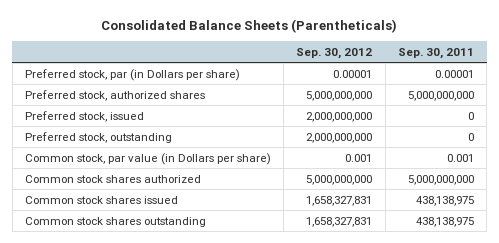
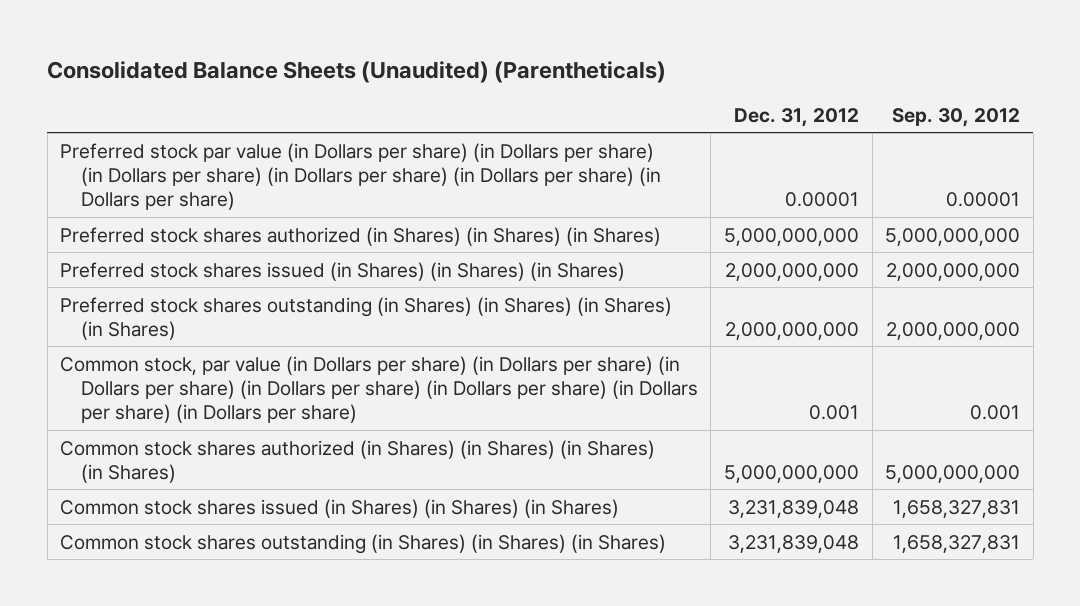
[101,18,398,33] Consolidated Balance Sheets (Parentheticals) -> [47,60,667,83] Consolidated Balance Sheets (Unaudited) (Parentheticals)
[397,47,474,59] Sep. 30, 2011 -> none
none -> [733,107,859,127] Dec. 31, 2012
[25,68,241,81] Preferred stock, par (in Dollars per share) -> [60,142,661,211] Preferred stock par value (in Dollars per share) (in Dollars per share) (in Dollars per share) (in Dollars per share) (in Dollars per share) (in Dollars per share)
[25,89,206,101] Preferred stock, authorized shares -> [60,226,662,246] Preferred stock shares authorized (in Shares) (in Shares) (in Shares)
[25,110,145,122] Preferred stock, issued -> [60,261,626,281] Preferred stock shares issued (in Shares) (in Shares) (in Shares)
[25,131,173,143] Preferred stock, outstanding -> [60,296,673,340] Preferred stock shares outstanding (in Shares) (in Shares) (in Shares) (in Shares)
[25,152,272,165] Common stock, par value (in Dollars per share) -> [60,355,698,424] Common stock, par value (in Dollars per share) (in Dollars per share) (in Dollars per share) (in Dollars per share) (in Dollars per share) (in Dollars per share) (in Dollars per share)
[25,174,202,183] Common stock shares authorized -> [60,439,656,483] Common stock shares authorized (in Shares) (in Shares) (in Shares) (in Shares)
[25,195,179,204] Common stock shares issued -> [60,498,620,518] Common stock shares issued (in Shares) (in Shares) (in Shares)
[25,216,207,227] Common stock shares outstanding -> [60,533,667,554] Common stock shares outstanding (in Shares) (in Shares) (in Shares)

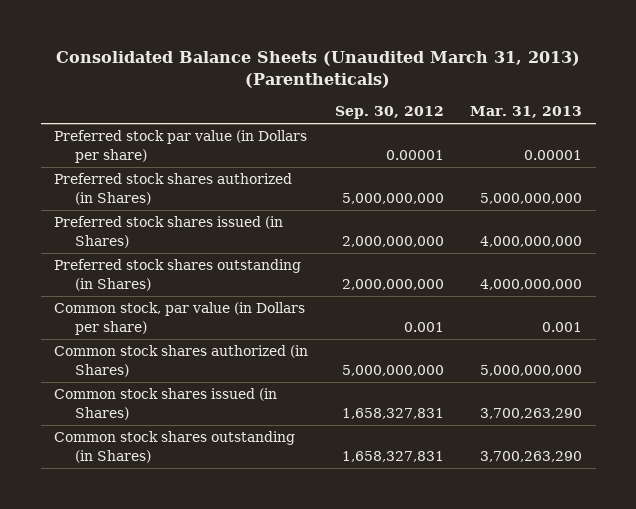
[47,60,667,83] Consolidated Balance Sheets (Unaudited) (Parentheticals) -> [56,50,581,88] Consolidated Balance Sheets (Unaudited March 31, 2013) (Parentheticals)
[733,107,859,127] Dec. 31, 2012 -> none
none -> [470,106,583,119] Mar. 31, 2013
[60,142,661,211] Preferred stock par value (in Dollars per share) (in Dollars per share) (in Dollars per share) (in Dollars per share) (in Dollars per share) (in Dollars per share) -> [54,130,308,163] Preferred stock par value (in Dollars per share)
[60,226,662,246] Preferred stock shares authorized (in Shares) (in Shares) (in Shares) -> [54,173,293,205] Preferred stock shares authorized (in Shares)
[60,261,626,281] Preferred stock shares issued (in Shares) (in Shares) (in Shares) -> [54,216,284,248] Preferred stock shares issued (in Shares)
[60,296,673,340] Preferred stock shares outstanding (in Shares) (in Shares) (in Shares) (in Shares) -> [54,259,302,291] Preferred stock shares outstanding (in Shares)
[60,355,698,424] Common stock, par value (in Dollars per share) (in Dollars per share) (in Dollars per share) (in Dollars per share) (in Dollars per share) (in Dollars per share) (in Dollars per share) -> [54,302,306,335] Common stock, par value (in Dollars per share)
[60,439,656,483] Common stock shares authorized (in Shares) (in Shares) (in Shares) (in Shares) -> [54,345,309,377] Common stock shares authorized (in Shares)
[60,498,620,518] Common stock shares issued (in Shares) (in Shares) (in Shares) -> [54,388,278,420] Common stock shares issued (in Shares)
[60,533,667,554] Common stock shares outstanding (in Shares) (in Shares) (in Shares) -> [54,431,296,463] Common stock shares outstanding (in Shares)

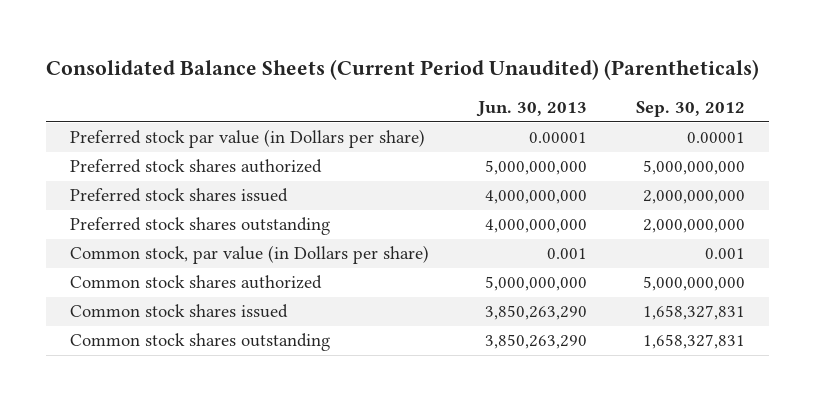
[56,50,581,88] Consolidated Balance Sheets (Unaudited March 31, 2013) (Parentheticals) -> [45,58,759,80] Consolidated Balance Sheets (Current Period Unaudited) (Parentheticals)
[470,106,583,119] Mar. 31, 2013 -> none
none -> [475,101,587,118] Jun. 30, 2013
[54,173,293,205] Preferred stock shares authorized (in Shares) -> [70,159,323,174] Preferred stock shares authorized
[54,216,284,248] Preferred stock shares issued (in Shares) -> [70,188,289,203] Preferred stock shares issued
[54,259,302,291] Preferred stock shares outstanding (in Shares) -> [70,217,331,236] Preferred stock shares outstanding
[54,345,309,377] Common stock shares authorized (in Shares) -> [70,275,323,290] Common stock shares authorized
[54,388,278,420] Common stock shares issued (in Shares) -> [70,304,289,319] Common stock shares issued
[54,431,296,463] Common stock shares outstanding (in Shares) -> [70,333,331,352] Common stock shares outstanding

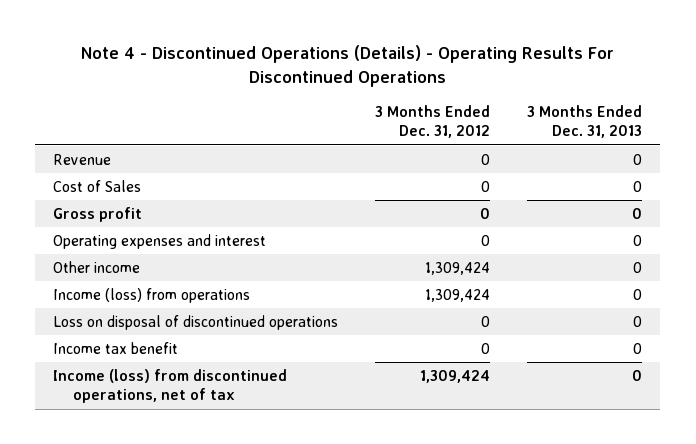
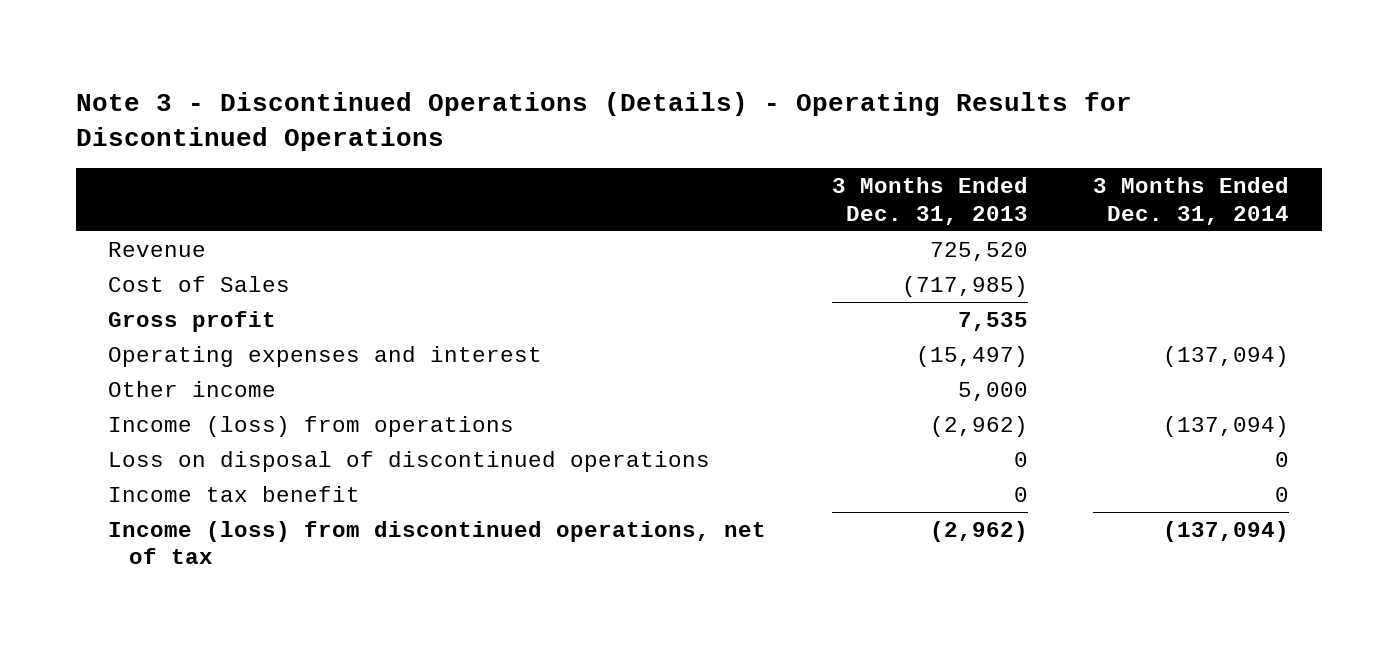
[80,44,614,87] Note 4 - Discontinued Operations (Details) - Operating Results For Discontinued Operations -> [75,91,1132,151] Note 3 - Discontinued Operations (Details) - Operating Results for Discontinued Operations
[375,104,491,139] 3 Months Ended Dec. 31, 2012 -> none
none -> [1092,177,1289,225] 3 Months Ended Dec. 31, 2014
[633,153,643,165] 0 -> [929,241,1028,261] 725,520
[633,180,643,192] 0 -> [901,275,1028,297] (717,985)
[632,207,643,219] 0 -> [957,311,1028,331] 7,535
[633,234,643,246] 0 -> [915,345,1028,367] (15,497)
[633,261,643,273] 0 -> [957,381,1028,401] 5,000
[633,288,643,300] 0 -> [929,415,1028,437] (2,962)
[632,369,643,381] 0 -> [929,520,1028,542] (2,962)

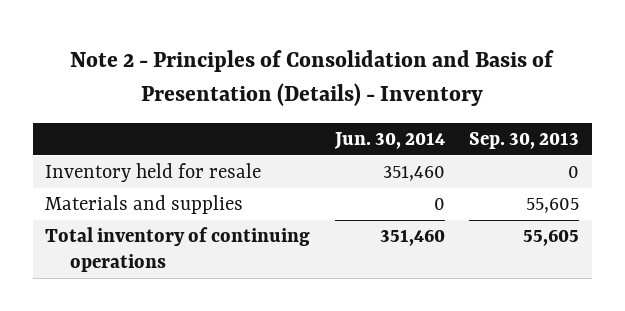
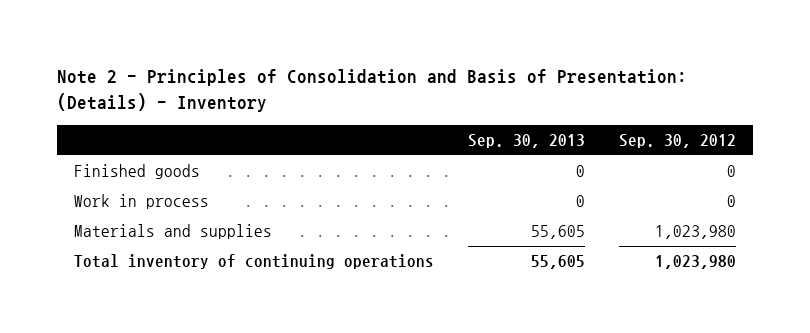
[70,50,555,107] Note 2 - Principles of Consolidation and Basis of Presentation (Details) - Inventory -> [56,69,687,113] Note 2 - Principles of Consolidation and Basis of Presentation: (Details) - Inventory
[333,132,445,150] Jun. 30, 2014 -> none
none -> [619,134,737,149] Sep. 30, 2012
[45,163,262,183] Inventory held for resale -> [73,164,200,180] Finished goods
none -> [73,194,209,210] Work in process

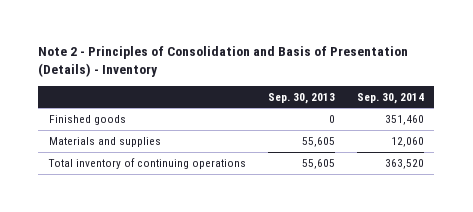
[56,69,687,113] Note 2 - Principles of Consolidation and Basis of Presentation: (Details) - Inventory -> [38,46,409,78] Note 2 - Principles of Consolidation and Basis of Presentation (Details) - Inventory
[619,134,737,149] Sep. 30, 2012 -> none
none -> [356,92,424,104] Sep. 30, 2014
[73,194,209,210] Work in process -> none

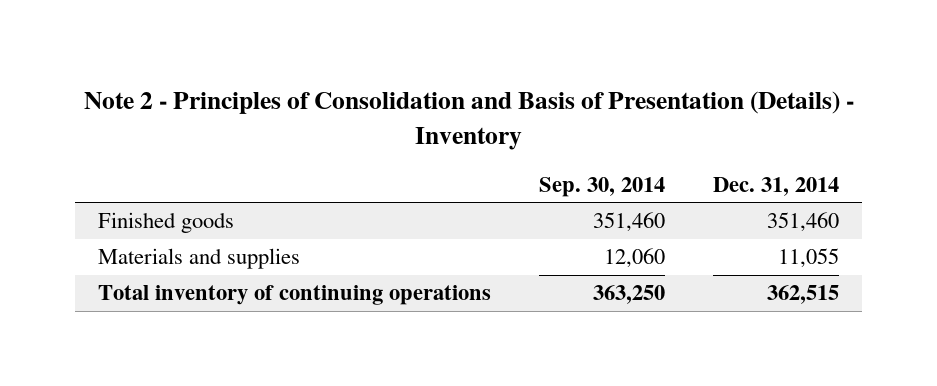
[267,92,335,104] Sep. 30, 2013 -> none
none -> [712,176,839,196] Dec. 31, 2014
[384,158,424,169] 363,520 -> [593,285,666,305] 363,250

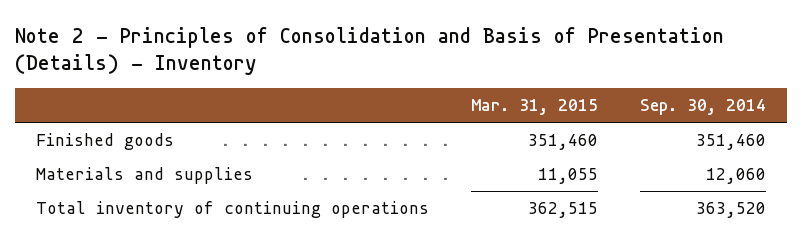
[712,176,839,196] Dec. 31, 2014 -> none
none -> [471,99,599,116] Mar. 31, 2015
[593,285,666,305] 363,250 -> [695,202,766,219] 363,520

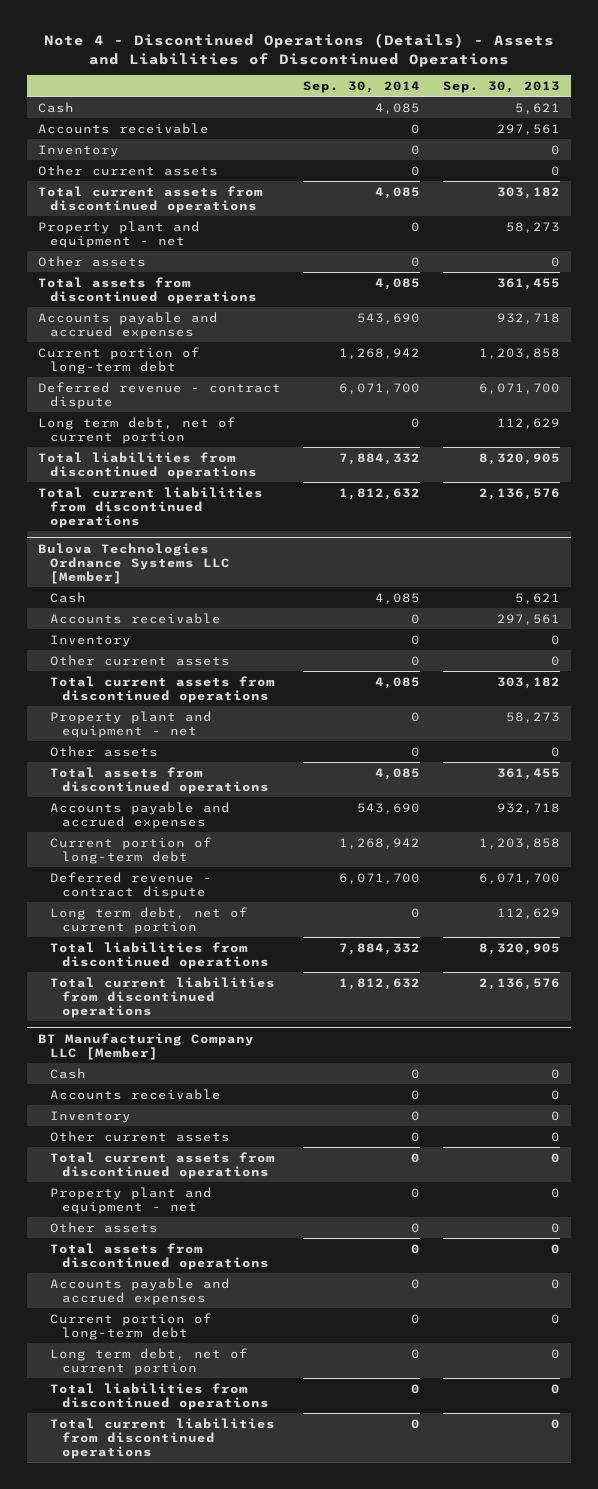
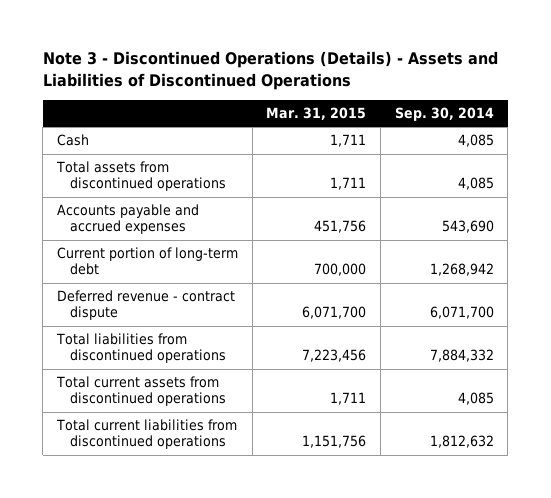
[43,33,554,67] Note 4 - Discontinued Operations (Details) - Assets and Liabilities of Discontinued Operations -> [42,51,498,90] Note 3 - Discontinued Operations (Details) - Assets and Liabilities of Discontinued Operations
[442,81,560,94] Sep. 30, 2013 -> none
none -> [266,107,367,121] Mar. 31, 2015
[38,122,210,134] Accounts receivable -> none
[38,144,120,157] Inventory -> none
[38,164,219,176] Other current assets -> none
[38,185,264,213] Total current assets from discontinued operations -> none
[38,220,201,248] Property plant and equipment - net -> none
[38,255,147,267] Other assets -> none
[38,416,237,444] Long term debt, net of current portion -> none
[38,486,264,528] Total current liabilities from discontinued operations -> none
[38,542,230,584] Bulova Technologies Ordnance Systems LLC [Member] -> none
[49,591,86,603] Cash -> none
[49,612,221,624] Accounts receivable -> none
[49,634,131,647] Inventory -> none
[49,654,230,666] Other current assets -> none
[49,710,212,738] Property plant and equipment - net -> none
[49,745,158,757] Other assets -> none
[49,766,269,794] Total assets from discontinued operations -> none
[49,801,230,829] Accounts payable and accrued expenses -> none
[49,836,212,864] Current portion of long-term debt -> none
[49,871,212,899] Deferred revenue - contract dispute -> none
[49,906,248,934] Long term debt, net of current portion -> none
[49,941,269,969] Total liabilities from discontinued operations -> none
[38,1032,255,1060] BT Manufacturing Company LLC [Member] -> none
[49,1067,86,1079] Cash -> none
[49,1088,221,1100] Accounts receivable -> none
[49,1110,131,1123] Inventory -> none
[49,1130,230,1142] Other current assets -> none
[49,1151,275,1179] Total current assets from discontinued operations -> none
[49,1186,212,1214] Property plant and equipment - net -> none
[49,1221,158,1233] Other assets -> none
[49,1242,269,1270] Total assets from discontinued operations -> none
[49,1277,230,1305] Accounts payable and accrued expenses -> none
[49,1312,212,1340] Current portion of long-term debt -> none
[49,1347,248,1375] Long term debt, net of current portion -> none
[49,1382,269,1410] Total liabilities from discontinued operations -> none
[49,1417,275,1459] Total current liabilities from discontinued operations -> none

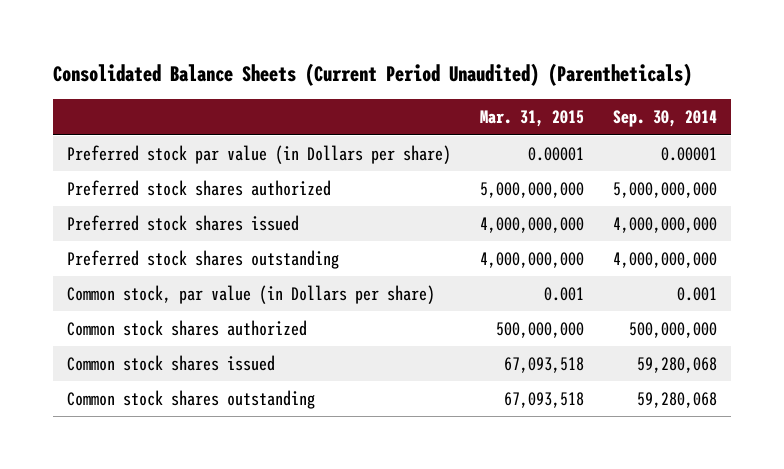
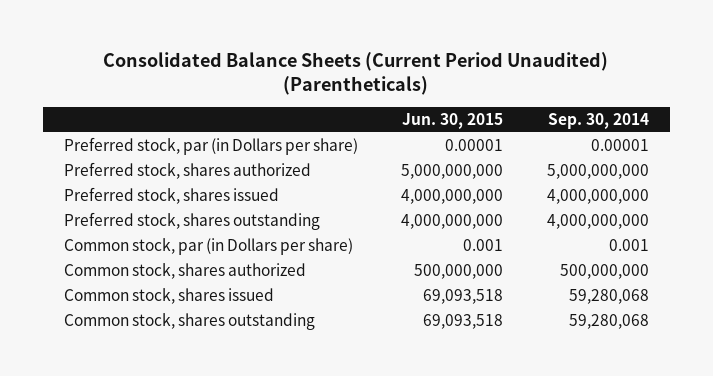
[480,110,585,128] Mar. 31, 2015 -> none
none -> [402,113,504,130] Jun. 30, 2015
[67,145,452,165] Preferred stock par value (in Dollars per share) -> [64,137,359,156] Preferred stock, par (in Dollars per share)
[67,180,332,197] Preferred stock shares authorized -> [64,162,312,180] Preferred stock, shares authorized
[67,215,300,232] Preferred stock shares issued -> [64,187,280,205] Preferred stock, shares issued
[67,250,340,270] Preferred stock shares outstanding -> [64,212,321,231] Preferred stock, shares outstanding
[67,285,436,305] Common stock, par value (in Dollars per share) -> [64,238,354,256] Common stock, par (in Dollars per share)
[67,320,308,337] Common stock shares authorized -> [64,263,307,280] Common stock, shares authorized
[67,355,276,372] Common stock shares issued -> [64,288,275,305] Common stock, shares issued
[67,390,316,410] Common stock shares outstanding -> [64,313,316,331] Common stock, shares outstanding

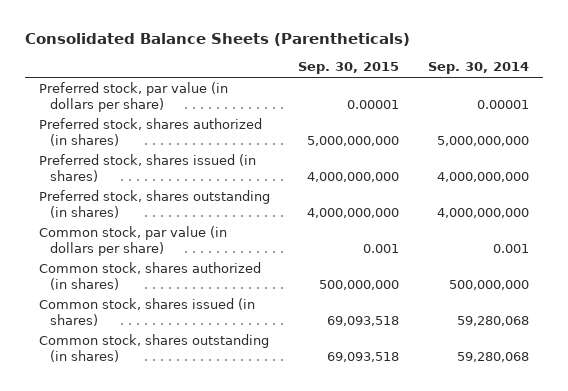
[103,51,609,96] Consolidated Balance Sheets (Current Period Unaudited) (Parentheticals) -> [25,33,411,47] Consolidated Balance Sheets (Parentheticals)
[402,113,504,130] Jun. 30, 2015 -> none
none -> [298,62,400,75] Sep. 30, 2015
[64,137,359,156] Preferred stock, par (in Dollars per share) -> [39,81,229,112] Preferred stock, par value (in dollars per share)
[64,162,312,180] Preferred stock, shares authorized -> [39,117,263,146] Preferred stock, shares authorized (in shares)
[64,187,280,205] Preferred stock, shares issued -> [39,153,257,182] Preferred stock, shares issued (in shares)
[64,212,321,231] Preferred stock, shares outstanding -> [39,189,271,218] Preferred stock, shares outstanding (in shares)
[64,238,354,256] Common stock, par (in Dollars per share) -> [39,225,228,256] Common stock, par value (in dollars per share)
[64,263,307,280] Common stock, shares authorized -> [39,261,262,290] Common stock, shares authorized (in shares)
[64,288,275,305] Common stock, shares issued -> [39,297,256,326] Common stock, shares issued (in shares)
[64,313,316,331] Common stock, shares outstanding -> [39,333,270,362] Common stock, shares outstanding (in shares)

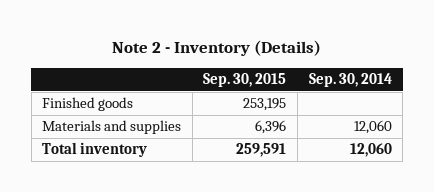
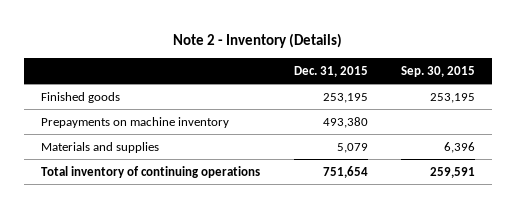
[308,73,392,88] Sep. 30, 2014 -> none
none -> [293,65,368,77] Dec. 31, 2015
none -> [41,116,230,128] Prepayments on machine inventory
[42,142,148,158] Total inventory -> [41,165,261,178] Total inventory of continuing operations

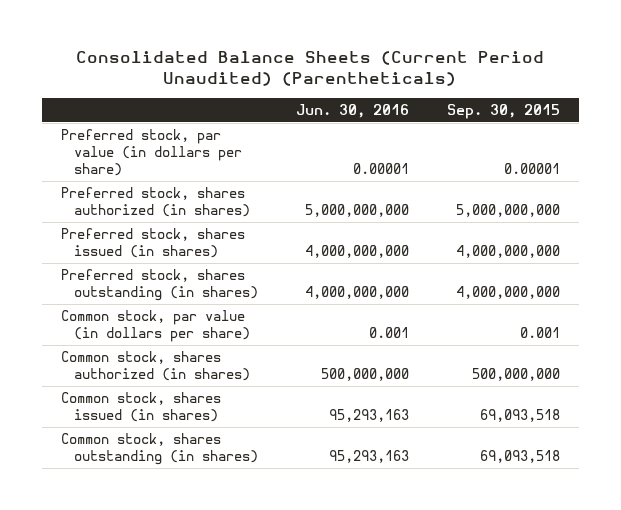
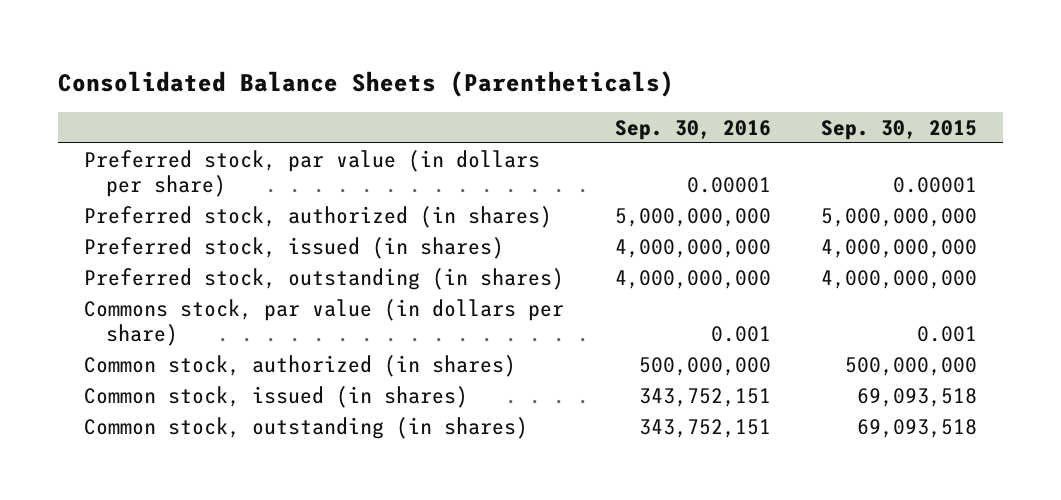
[76,51,545,87] Consolidated Balance Sheets (Current Period Unaudited) (Parentheticals) -> [58,70,675,97] Consolidated Balance Sheets (Parentheticals)
[295,104,409,119] Jun. 30, 2016 -> none
none -> [614,119,771,140] Sep. 30, 2016
[60,187,250,218] Preferred stock, shares authorized (in shares) -> [83,205,552,228] Preferred stock, authorized (in shares)
[60,228,245,259] Preferred stock, shares issued (in shares) -> [83,236,504,259] Preferred stock, issued (in shares)
[60,269,258,302] Preferred stock, shares outstanding (in shares) -> [83,267,564,290] Preferred stock, outstanding (in shares)
[60,310,250,343] Common stock, par value (in dollars per share) -> [83,298,564,346] Commons stock, par value (in dollars per share)
[60,351,250,382] Common stock, shares authorized (in shares) -> [83,354,516,377] Common stock, authorized (in shares)
[60,392,221,423] Common stock, shares issued (in shares) -> [83,385,468,408] Common stock, issued (in shares)
[60,433,258,466] Common stock, shares outstanding (in shares) -> [83,416,528,439] Common stock, outstanding (in shares)

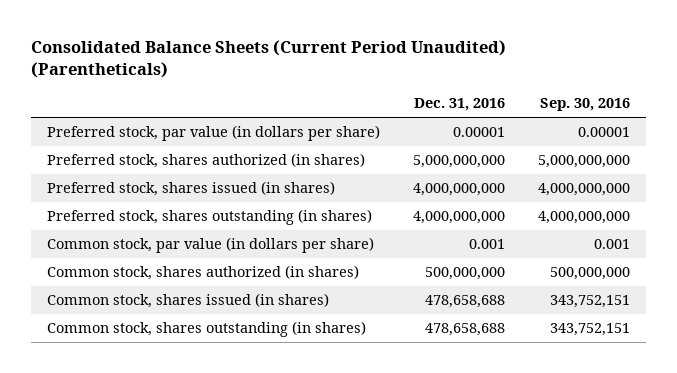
[58,70,675,97] Consolidated Balance Sheets (Parentheticals) -> [30,39,506,79] Consolidated Balance Sheets (Current Period Unaudited) (Parentheticals)
[821,119,978,140] Sep. 30, 2015 -> none
none -> [413,98,505,112] Dec. 31, 2016
[83,205,552,228] Preferred stock, authorized (in shares) -> [47,153,366,169] Preferred stock, shares authorized (in shares)
[83,236,504,259] Preferred stock, issued (in shares) -> [47,181,336,197] Preferred stock, shares issued (in shares)
[83,267,564,290] Preferred stock, outstanding (in shares) -> [47,209,373,226] Preferred stock, shares outstanding (in shares)
[83,298,564,346] Commons stock, par value (in dollars per share) -> [47,237,375,254] Common stock, par value (in dollars per share)
[83,354,516,377] Common stock, authorized (in shares) -> [47,265,360,281] Common stock, shares authorized (in shares)
[83,385,468,408] Common stock, issued (in shares) -> [47,293,330,309] Common stock, shares issued (in shares)
[83,416,528,439] Common stock, outstanding (in shares) -> [47,321,367,338] Common stock, shares outstanding (in shares)

